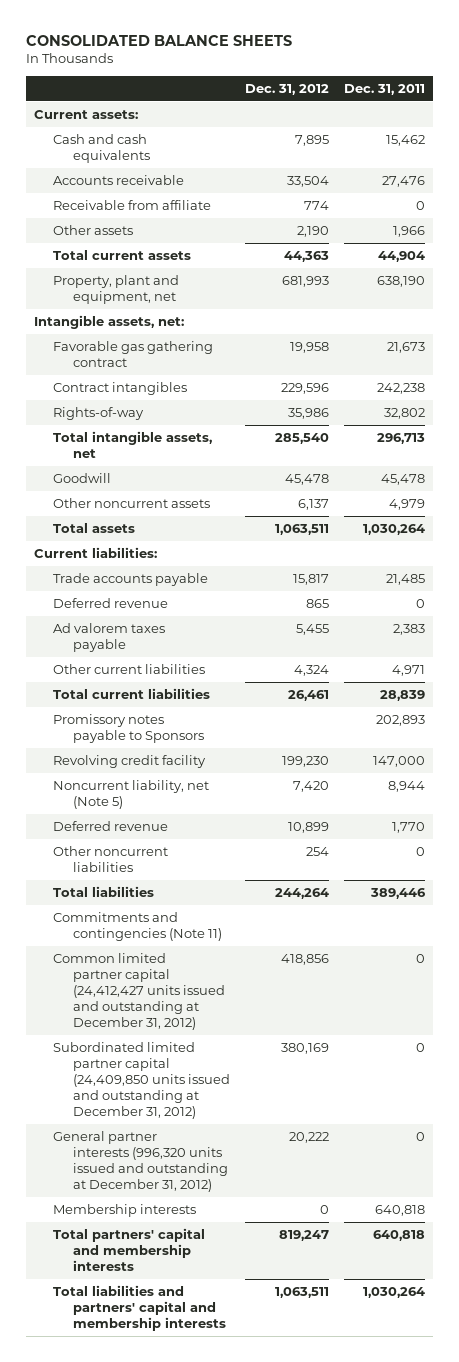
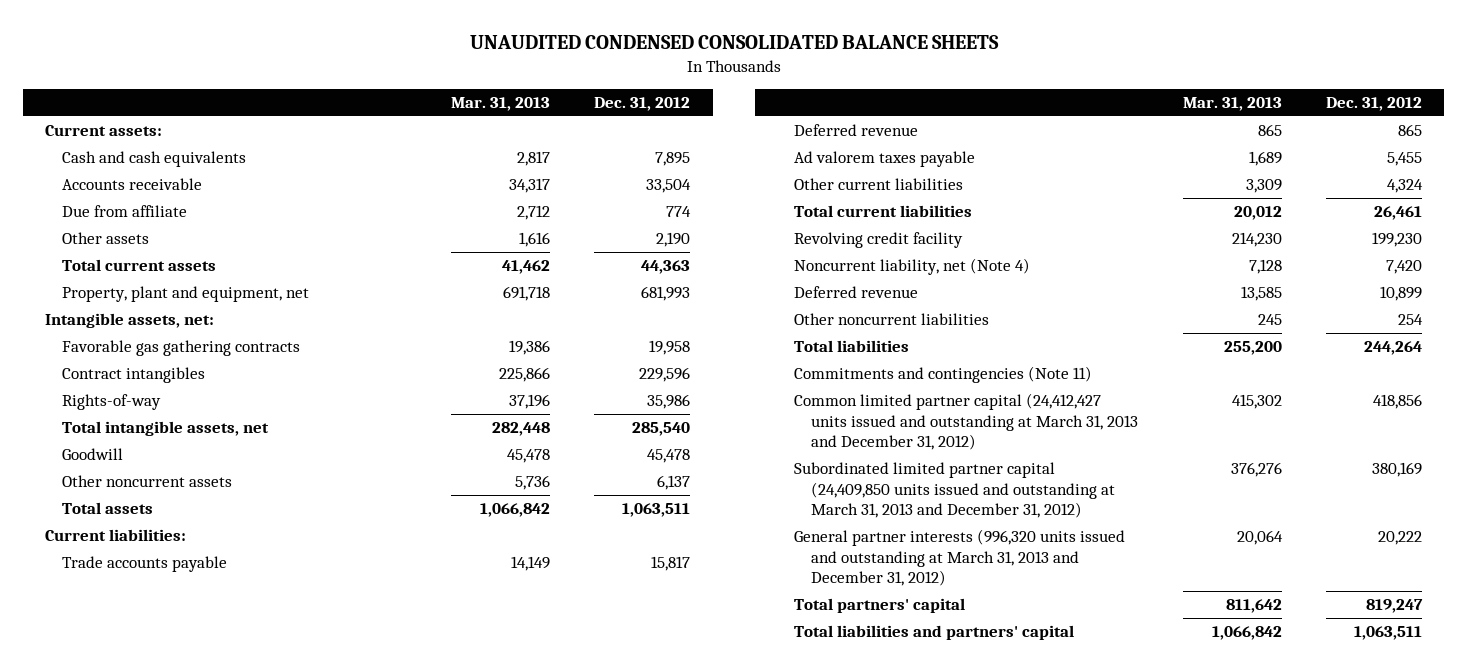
[26,35,293,47] CONSOLIDATED BALANCE SHEETS -> [469,35,999,50] UNAUDITED CONDENSED CONSOLIDATED BALANCE SHEETS
[344,84,426,96] Dec. 31, 2011 -> none
none -> [451,96,551,111] Mar. 31, 2013
[53,199,212,210] Receivable from affiliate -> [62,205,188,218] Due from affiliate
[53,340,214,367] Favorable gas gathering contract -> [62,340,301,357] Favorable gas gathering contracts
[53,713,204,743] Promissory notes payable to Sponsors -> none
[53,779,210,809] Noncurrent liability, net (Note 5) -> [793,258,1030,276] Noncurrent liability, net (Note 4)
[53,1203,197,1217] Membership interests -> none
[53,952,225,1031] Common limited partner capital (24,412,427 units issued and outstanding at December 31, 2012) -> [793,393,1139,451] Common limited partner capital (24,412,427 units issued and outstanding at March 31, 2013 and December 31, 2012)
[53,1041,230,1120] Subordinated limited partner capital (24,409,850 units issued and outstanding at December 31, 2012) -> [793,462,1116,519] Subordinated limited partner capital (24,409,850 units issued and outstanding at March 31, 2013 and December 31, 2012)
[53,1130,228,1193] General partner interests (996,320 units issued and outstanding at December 31, 2012) -> [793,529,1125,587] General partner interests (996,320 units issued and outstanding at March 31, 2013 and December 31, 2012)
[53,1227,206,1272] Total partners' capital and membership interests -> [793,598,965,614] Total partners' capital
[53,1284,226,1332] Total liabilities and partners' capital and membership interests -> [793,625,1074,641] Total liabilities and partners' capital

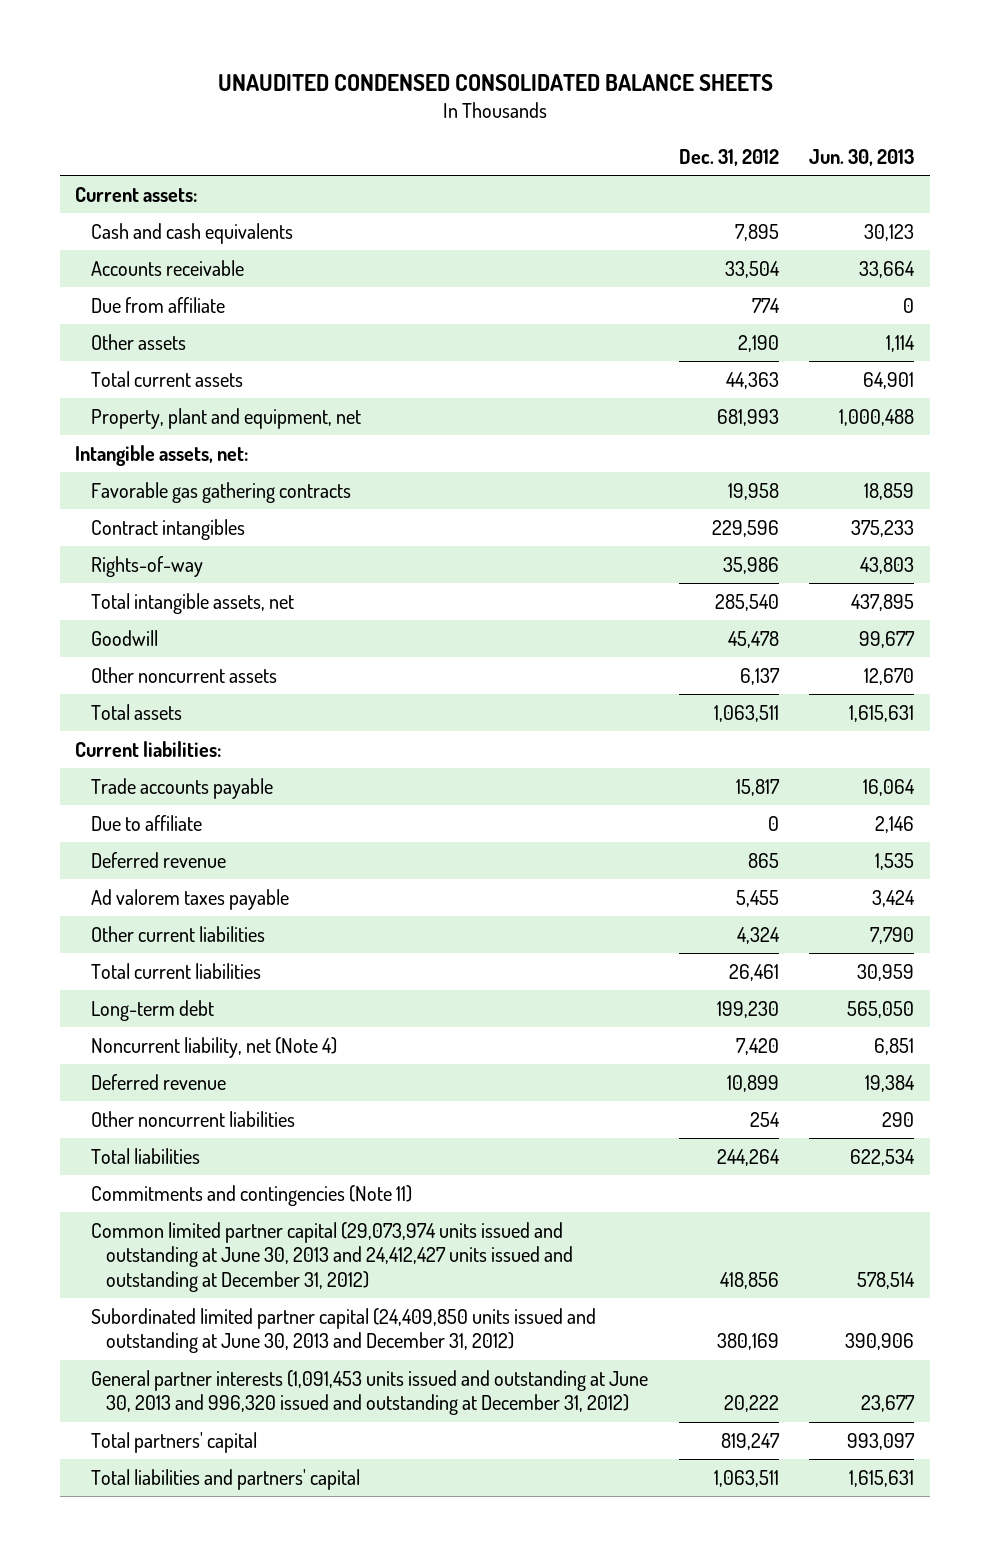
[451,96,551,111] Mar. 31, 2013 -> none
none -> [809,148,915,166] Jun. 30, 2013
none -> [90,814,202,831] Due to affiliate
[793,232,963,249] Revolving credit facility -> [90,999,214,1021] Long-term debt
[793,393,1139,451] Common limited partner capital (24,412,427 units issued and outstanding at March 31, 2013 and December 31, 2012) -> [90,1221,574,1292] Common limited partner capital (29,073,974 units issued and outstanding at June 30, 2013 and 24,412,427 units issued and outstanding at December 31, 2012)
[793,462,1116,519] Subordinated limited partner capital (24,409,850 units issued and outstanding at March 31, 2013 and December 31, 2012) -> [90,1307,596,1354] Subordinated limited partner capital (24,409,850 units issued and outstanding at June 30, 2013 and December 31, 2012)
[793,529,1125,587] General partner interests (996,320 units issued and outstanding at March 31, 2013 and December 31, 2012) -> [90,1369,648,1416] General partner interests (1,091,453 units issued and outstanding at June 30, 2013 and 996,320 issued and outstanding at December 31, 2012)

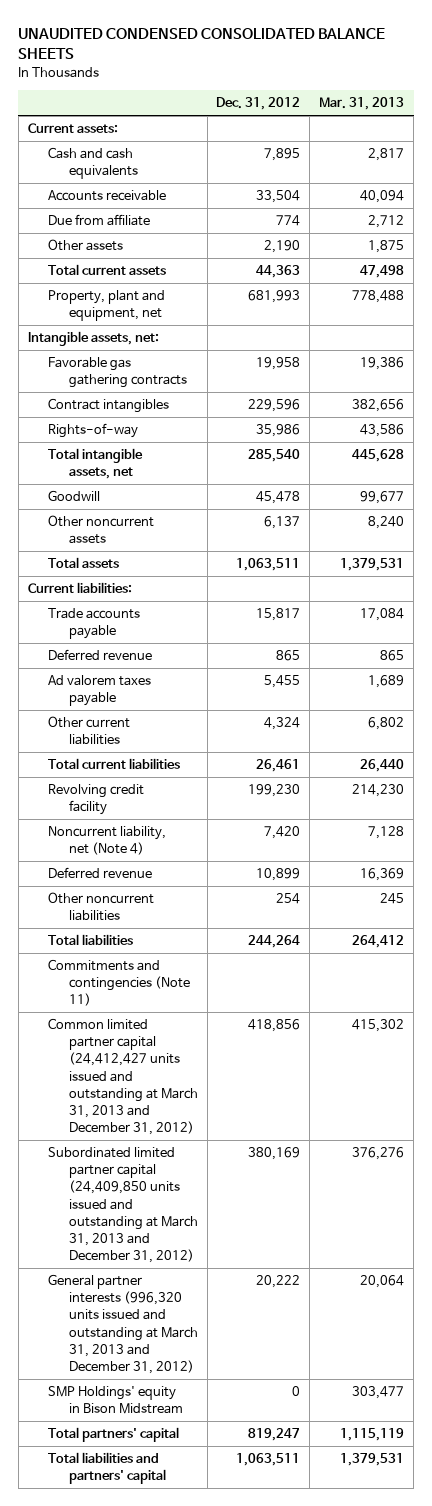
[809,148,915,166] Jun. 30, 2013 -> none
none -> [319,97,405,111] Mar. 31, 2013
[90,814,202,831] Due to affiliate -> none
[90,999,214,1021] Long-term debt -> [48,784,145,816] Revolving credit facility
[90,1221,574,1292] Common limited partner capital (29,073,974 units issued and outstanding at June 30, 2013 and 24,412,427 units issued and outstanding at December 31, 2012) -> [48,1018,198,1136] Common limited partner capital (24,412,427 units issued and outstanding at March 31, 2013 and December 31, 2012)
[90,1307,596,1354] Subordinated limited partner capital (24,409,850 units issued and outstanding at June 30, 2013 and December 31, 2012) -> [48,1147,198,1264] Subordinated limited partner capital (24,409,850 units issued and outstanding at March 31, 2013 and December 31, 2012)
[90,1369,648,1416] General partner interests (1,091,453 units issued and outstanding at June 30, 2013 and 996,320 issued and outstanding at December 31, 2012) -> [48,1274,198,1374] General partner interests (996,320 units issued and outstanding at March 31, 2013 and December 31, 2012)
none -> [48,1386,183,1415] SMP Holdings' equity in Bison Midstream

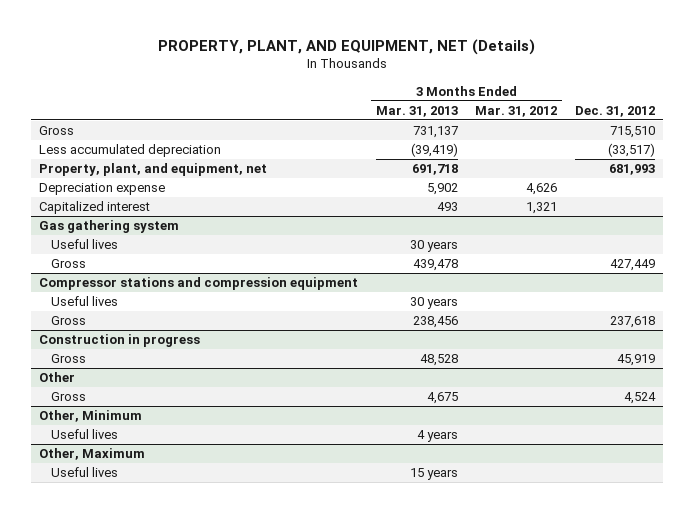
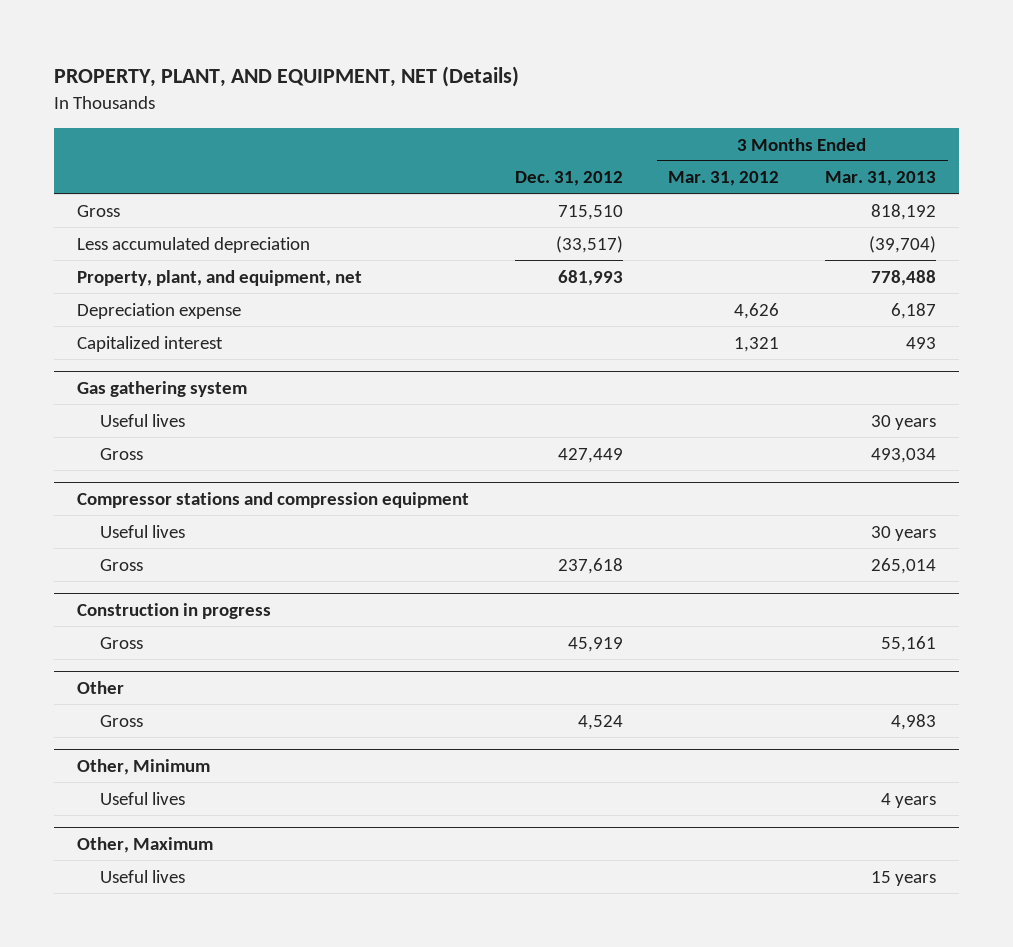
[412,126,458,139] 731,137 -> [871,203,937,220] 818,192
[410,143,458,158] (39,419) -> [869,235,937,253] (39,704)
[411,164,458,176] 691,718 -> [871,269,937,286] 778,488
[426,183,458,196] 5,902 -> [891,302,937,319] 6,187
[412,259,458,272] 439,478 -> [871,447,937,463] 493,034
[412,316,458,329] 238,456 -> [871,557,937,574] 265,014
[419,354,458,367] 48,528 -> [881,635,937,652] 55,161
[426,392,458,405] 4,675 -> [891,713,937,730] 4,983

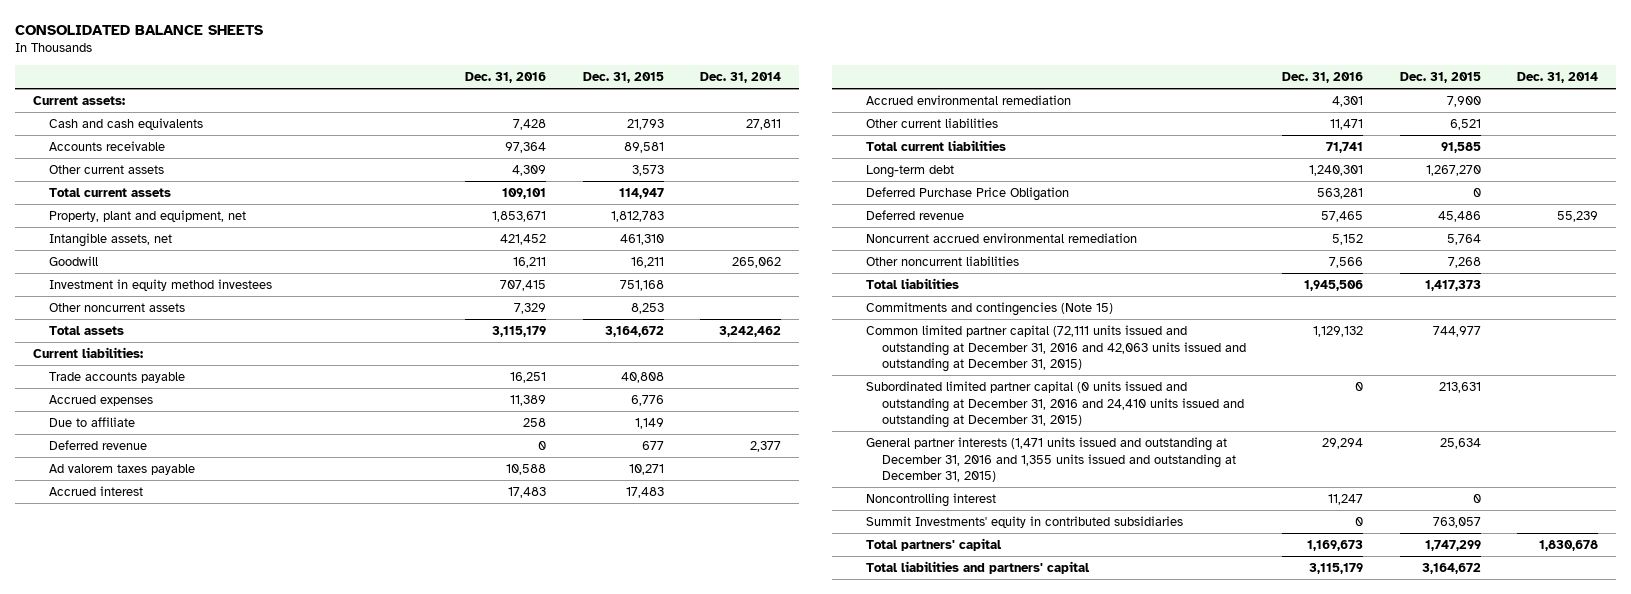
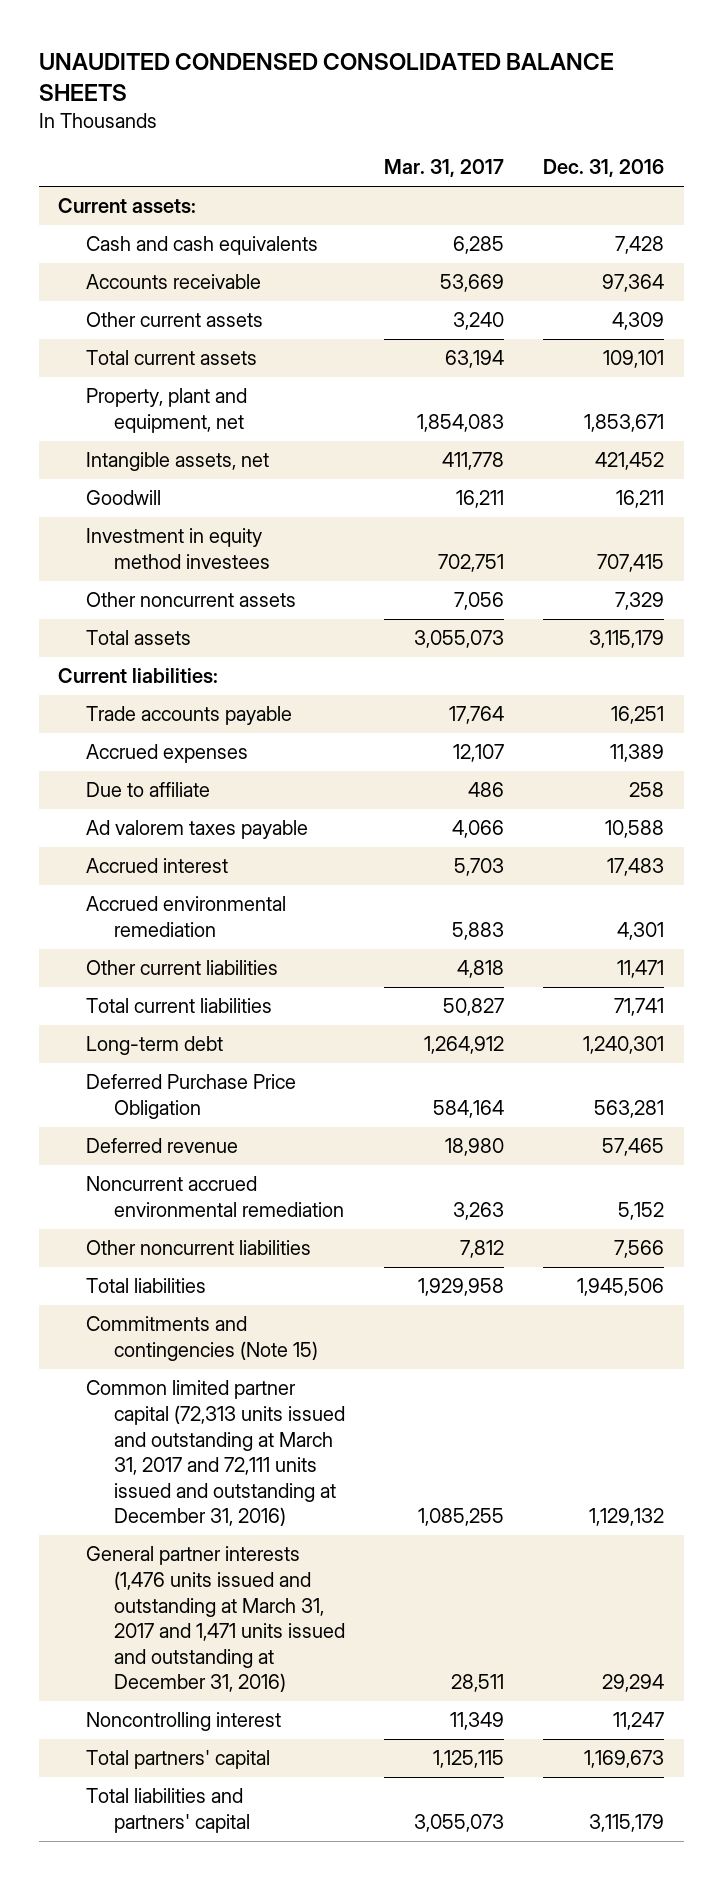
[14,24,263,35] CONSOLIDATED BALANCE SHEETS -> [38,52,614,101] UNAUDITED CONDENSED CONSOLIDATED BALANCE SHEETS
[582,71,664,83] Dec. 31, 2015 -> none
[700,71,782,83] Dec. 31, 2014 -> none
none -> [383,159,504,178] Mar. 31, 2017
[48,439,147,450] Deferred revenue -> none
[865,380,1244,429] Subordinated limited partner capital (0 units issued and outstanding at December 31, 2016 and 24,410 units issued and outstanding at December 31, 2015) -> none
[865,324,1246,373] Common limited partner capital (72,111 units issued and outstanding at December 31, 2016 and 42,063 units issued and outstanding at December 31, 2015) -> [85,1380,345,1527] Common limited partner capital (72,313 units issued and outstanding at March 31, 2017 and 72,111 units issued and outstanding at December 31, 2016)
[865,436,1236,483] General partner interests (1,471 units issued and outstanding at December 31, 2016 and 1,355 units issued and outstanding at December 31, 2015) -> [85,1546,345,1693] General partner interests (1,476 units issued and outstanding at March 31, 2017 and 1,471 units issued and outstanding at December 31, 2016)
[865,515,1183,528] Summit Investments' equity in contributed subsidiaries -> none

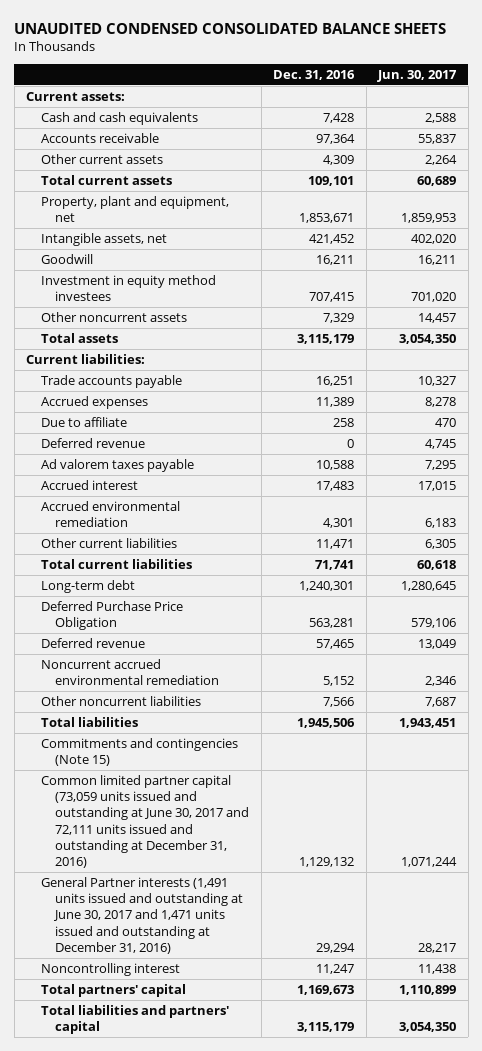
[383,159,504,178] Mar. 31, 2017 -> none
none -> [377,69,458,82] Jun. 30, 2017
none -> [40,438,145,449] Deferred revenue
[85,1380,345,1527] Common limited partner capital (72,313 units issued and outstanding at March 31, 2017 and 72,111 units issued and outstanding at December 31, 2016) -> [40,775,250,869] Common limited partner capital (73,059 units issued and outstanding at June 30, 2017 and 72,111 units issued and outstanding at December 31, 2016)
[85,1546,345,1693] General partner interests (1,476 units issued and outstanding at March 31, 2017 and 1,471 units issued and outstanding at December 31, 2016) -> [40,877,244,954] General Partner interests (1,491 units issued and outstanding at June 30, 2017 and 1,471 units issued and outstanding at December 31, 2016)

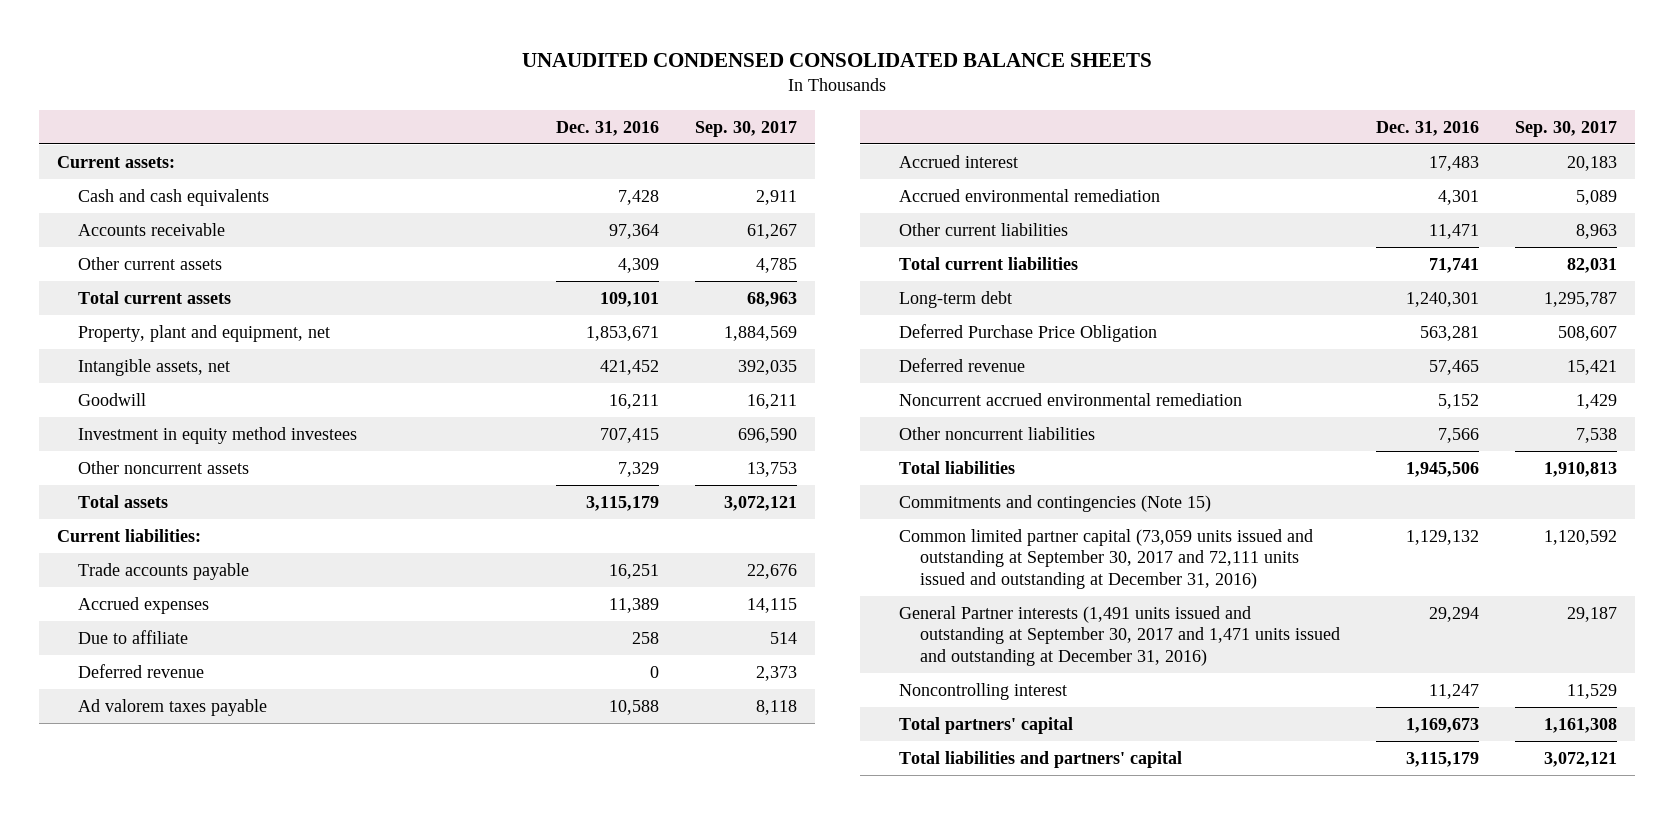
[377,69,458,82] Jun. 30, 2017 -> none
none -> [694,120,797,137] Sep. 30, 2017
[40,775,250,869] Common limited partner capital (73,059 units issued and outstanding at June 30, 2017 and 72,111 units issued and outstanding at December 31, 2016) -> [898,529,1313,589] Common limited partner capital (73,059 units issued and outstanding at September 30, 2017 and 72,111 units issued and outstanding at December 31, 2016)
[40,877,244,954] General Partner interests (1,491 units issued and outstanding at June 30, 2017 and 1,471 units issued and outstanding at December 31, 2016) -> [898,606,1341,666] General Partner interests (1,491 units issued and outstanding at September 30, 2017 and 1,471 units issued and outstanding at December 31, 2016)

